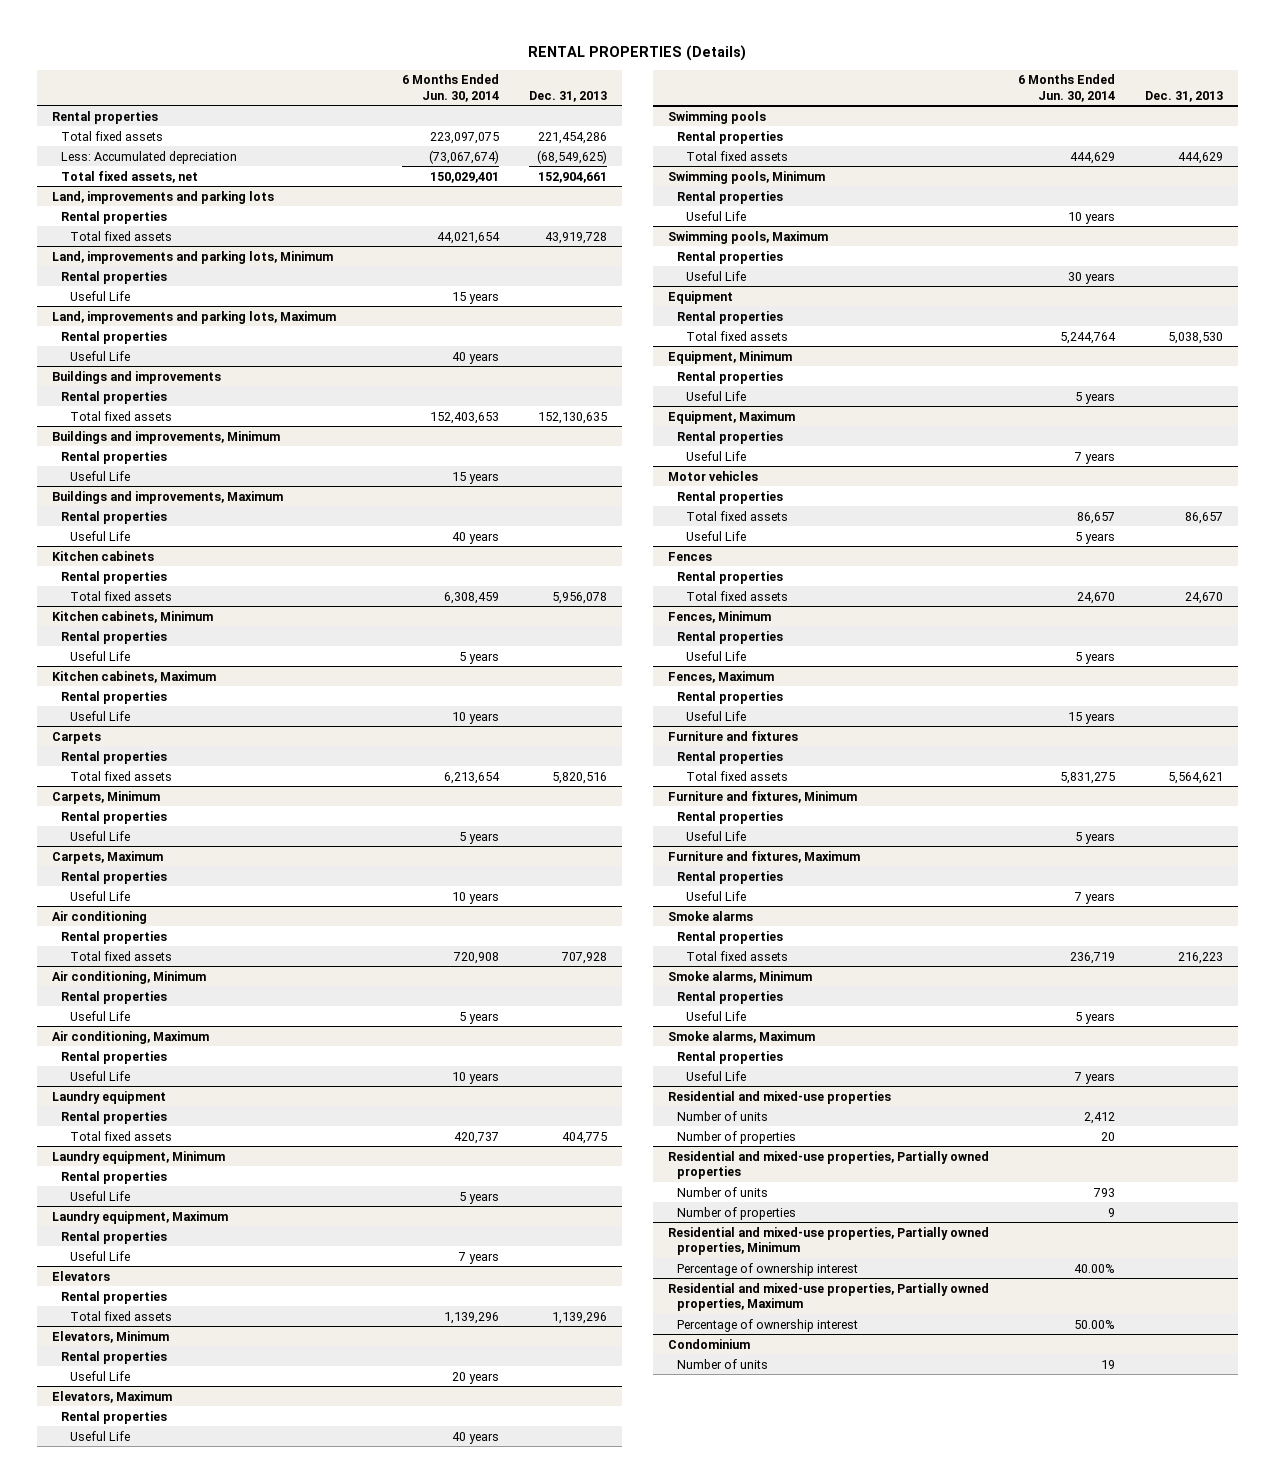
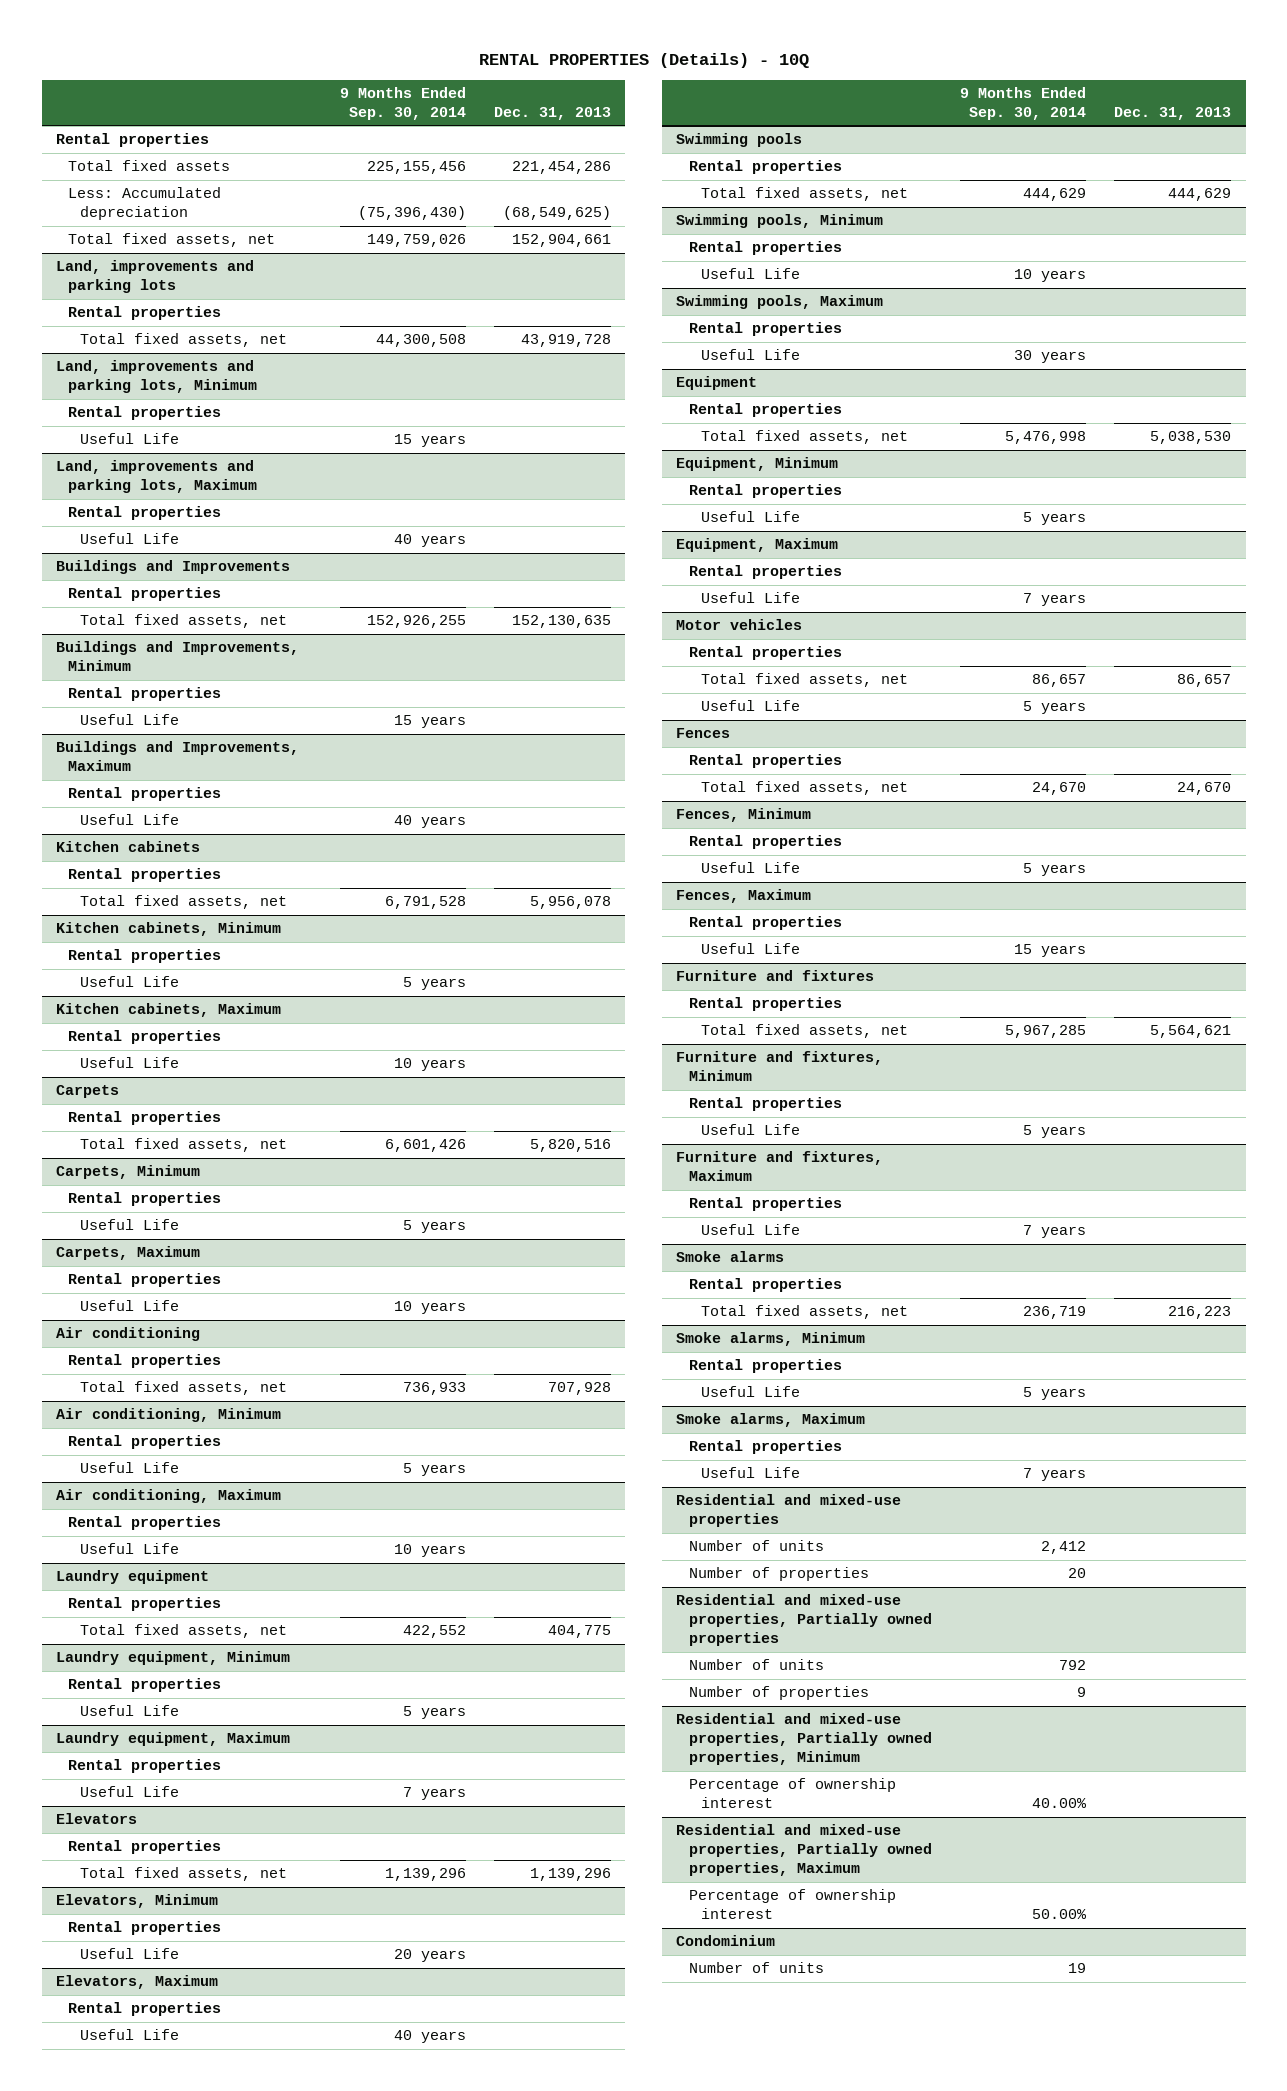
[528,44,747,61] RENTAL PROPERTIES (Details) -> [478,52,809,68] RENTAL PROPERTIES (Details) - 10Q
[402,74,500,102] 6 Months Ended Jun. 30, 2014 -> none
none -> [339,87,466,120] 9 Months Ended Sep. 30, 2014
[69,230,172,241] Total fixed assets -> [80,333,288,348] Total fixed assets, net
[51,370,221,384] Buildings and improvements -> [56,560,291,575] Buildings and Improvements
[69,410,172,421] Total fixed assets -> [80,614,288,629] Total fixed assets, net
[51,430,280,444] Buildings and improvements, Minimum -> [56,641,300,672] Buildings and Improvements, Minimum
[51,490,283,504] Buildings and improvements, Maximum -> [56,741,300,772] Buildings and Improvements, Maximum
[69,590,172,601] Total fixed assets -> [80,895,288,910] Total fixed assets, net
[69,770,172,781] Total fixed assets -> [80,1138,288,1153] Total fixed assets, net
[69,950,172,961] Total fixed assets -> [80,1381,288,1396] Total fixed assets, net
[69,1130,172,1141] Total fixed assets -> [80,1624,288,1639] Total fixed assets, net
[69,1310,172,1321] Total fixed assets -> [80,1867,288,1882] Total fixed assets, net
[685,150,788,161] Total fixed assets -> [700,187,908,202] Total fixed assets, net
[685,330,788,341] Total fixed assets -> [700,430,908,445] Total fixed assets, net
[685,510,788,521] Total fixed assets -> [700,673,908,688] Total fixed assets, net
[685,590,788,601] Total fixed assets -> [700,781,908,796] Total fixed assets, net
[685,770,788,781] Total fixed assets -> [700,1024,908,1039] Total fixed assets, net
[685,950,788,961] Total fixed assets -> [700,1305,908,1320] Total fixed assets, net

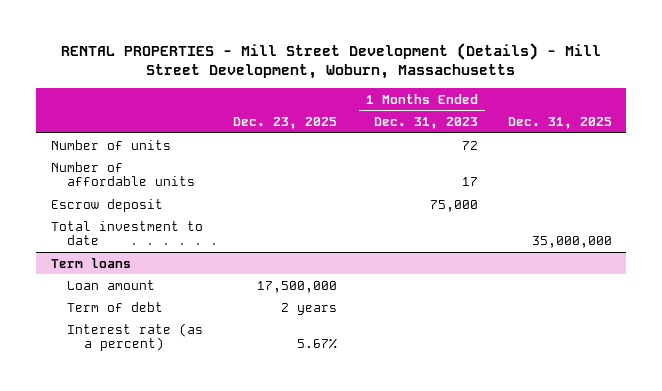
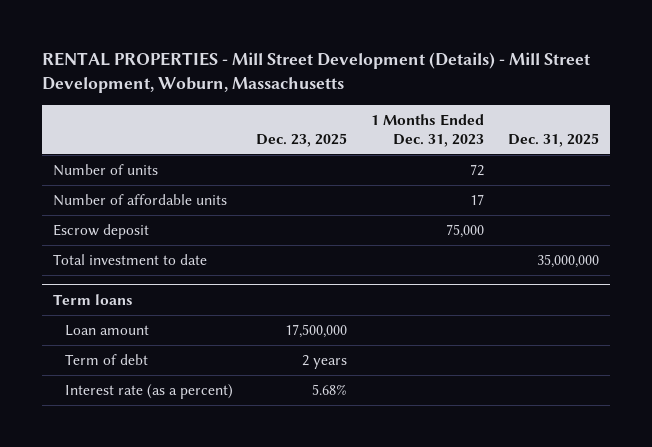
[296,338,337,350] 5.67% -> [312,384,348,396] 5.68%

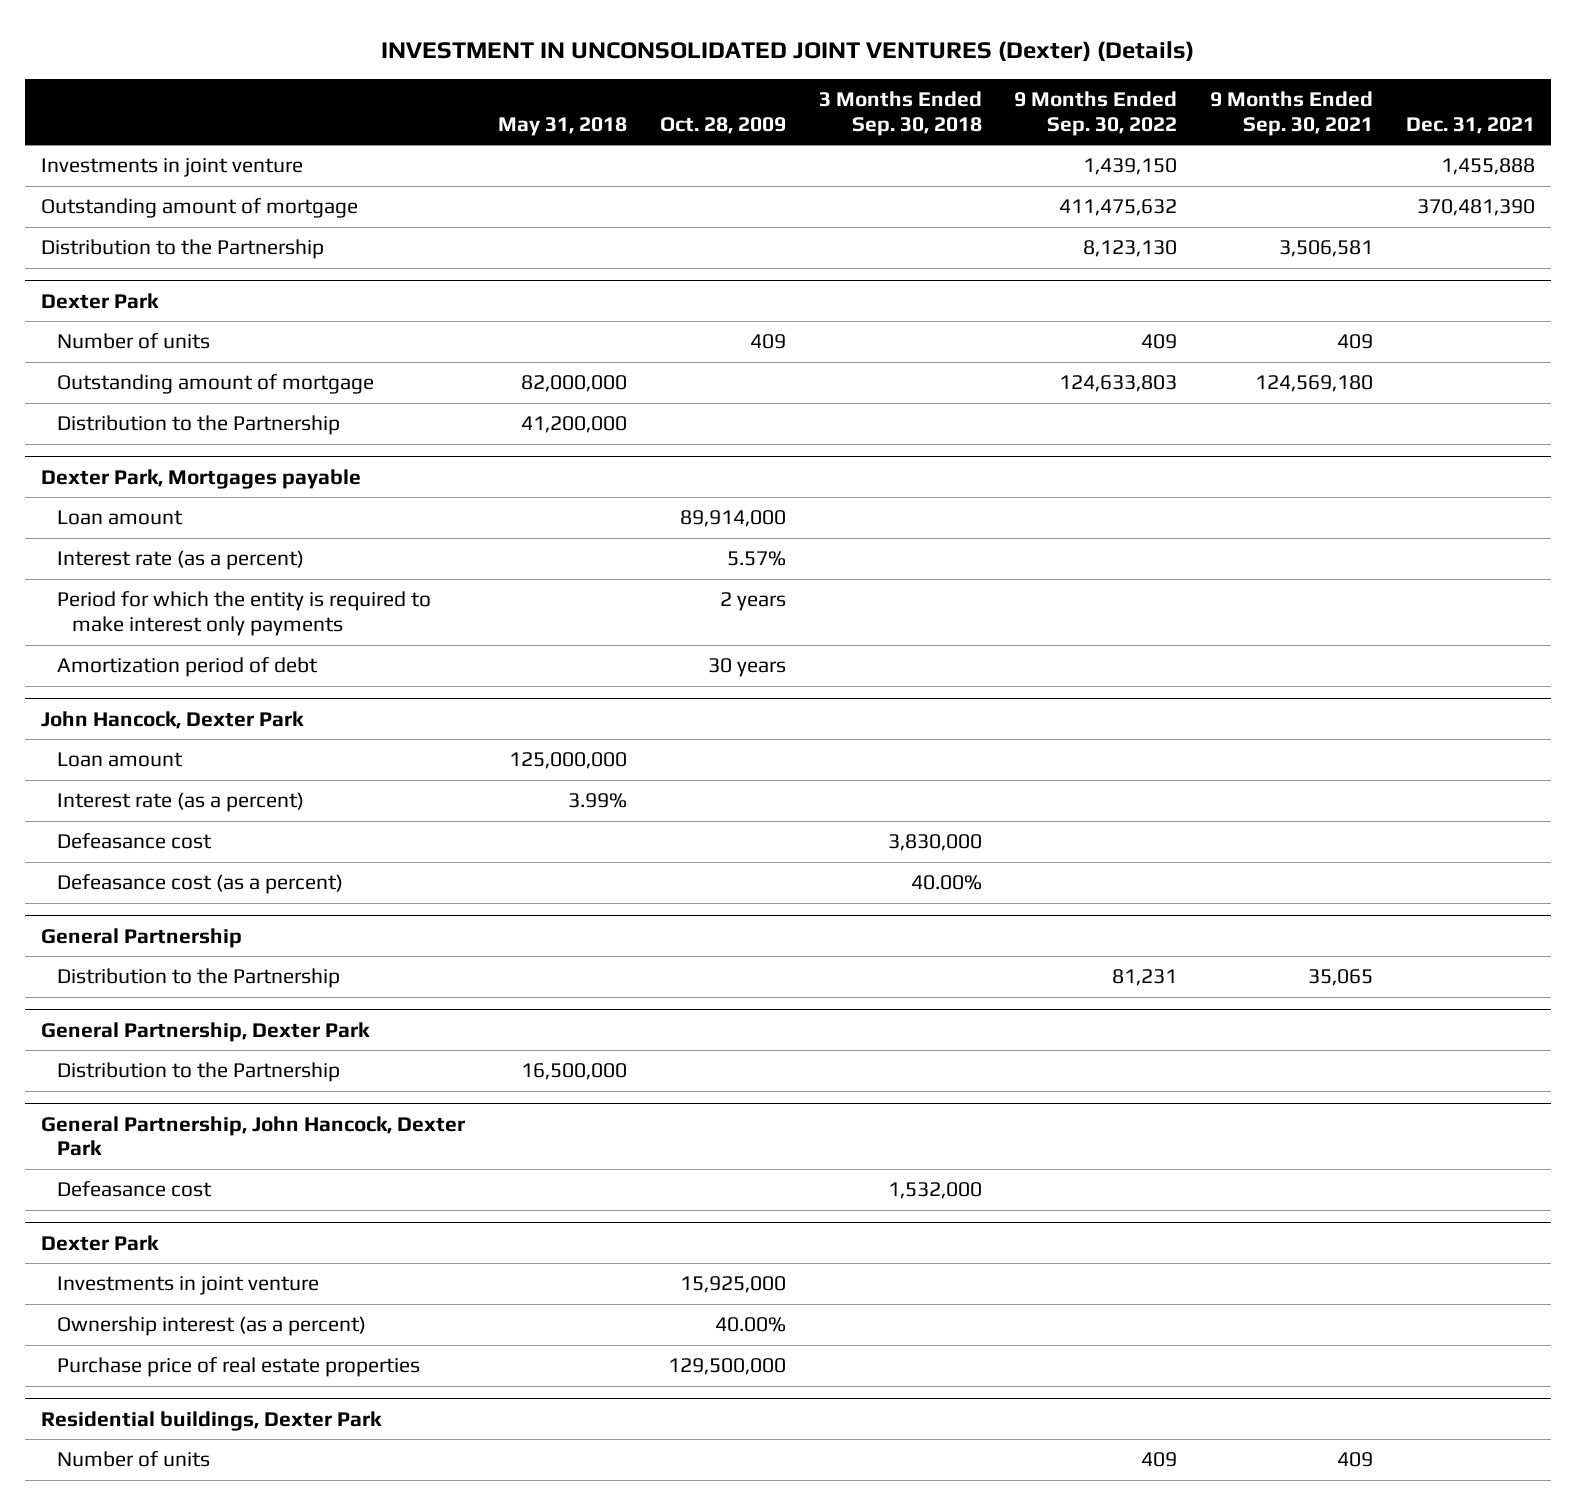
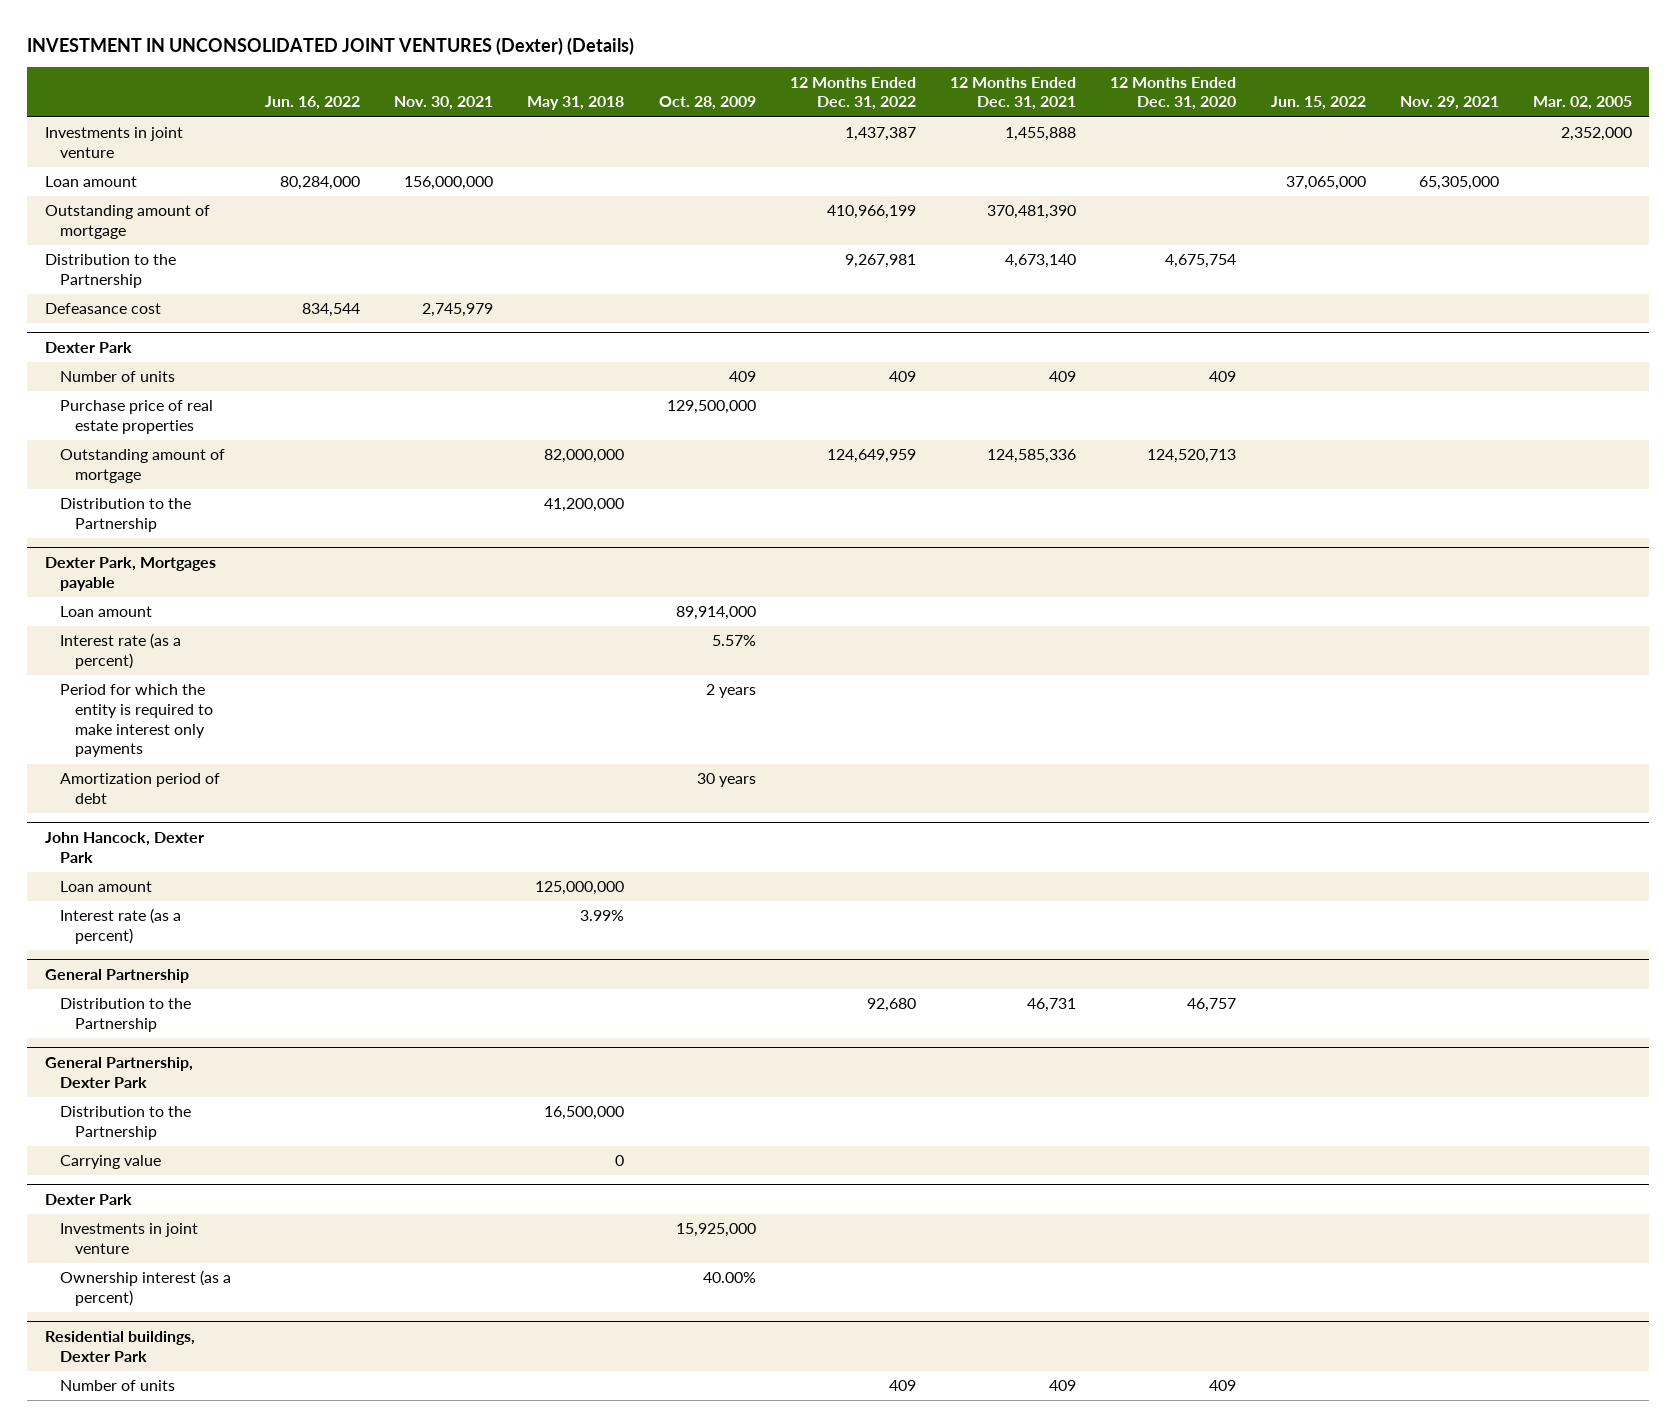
[818,91,982,136] 3 Months Ended Sep. 30, 2018 -> none
[1014,91,1178,136] 9 Months Ended Sep. 30, 2022 -> none
[1210,91,1374,136] 9 Months Ended Sep. 30, 2021 -> none
[1405,116,1535,134] Dec. 31, 2021 -> none
none -> [264,96,360,111] Jun. 16, 2022
none -> [394,96,494,111] Nov. 30, 2021
none -> [789,76,916,111] 12 Months Ended Dec. 31, 2022
none -> [950,76,1077,111] 12 Months Ended Dec. 31, 2021
none -> [1110,76,1237,111] 12 Months Ended Dec. 31, 2020
none -> [1270,96,1366,111] Jun. 15, 2022
none -> [1399,96,1499,111] Nov. 29, 2021
none -> [1533,96,1633,111] Mar. 02, 2005
none -> [44,176,137,188] Loan amount
none -> [44,303,161,315] Defeasance cost
[56,1357,420,1378] Purchase price of real estate properties -> [59,400,213,435] Purchase price of real estate properties
[56,833,212,850] Defeasance cost -> none
[56,874,343,895] Defeasance cost (as a percent) -> none
[41,1115,466,1157] General Partnership, John Hancock, Dexter Park -> none
[56,1181,212,1198] Defeasance cost -> none
none -> [59,1155,161,1170] Carrying value

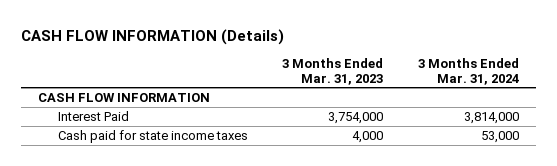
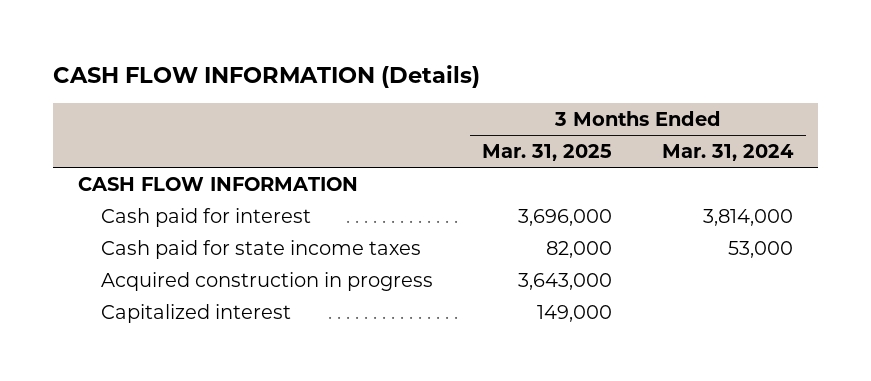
[282,57,384,85] 3 Months Ended Mar. 31, 2023 -> none
none -> [482,144,613,162] Mar. 31, 2025
[57,110,129,121] Interest Paid -> [100,207,311,227] Cash paid for interest
none -> [100,271,433,291] Acquired construction in progress
none -> [100,303,291,323] Capitalized interest

